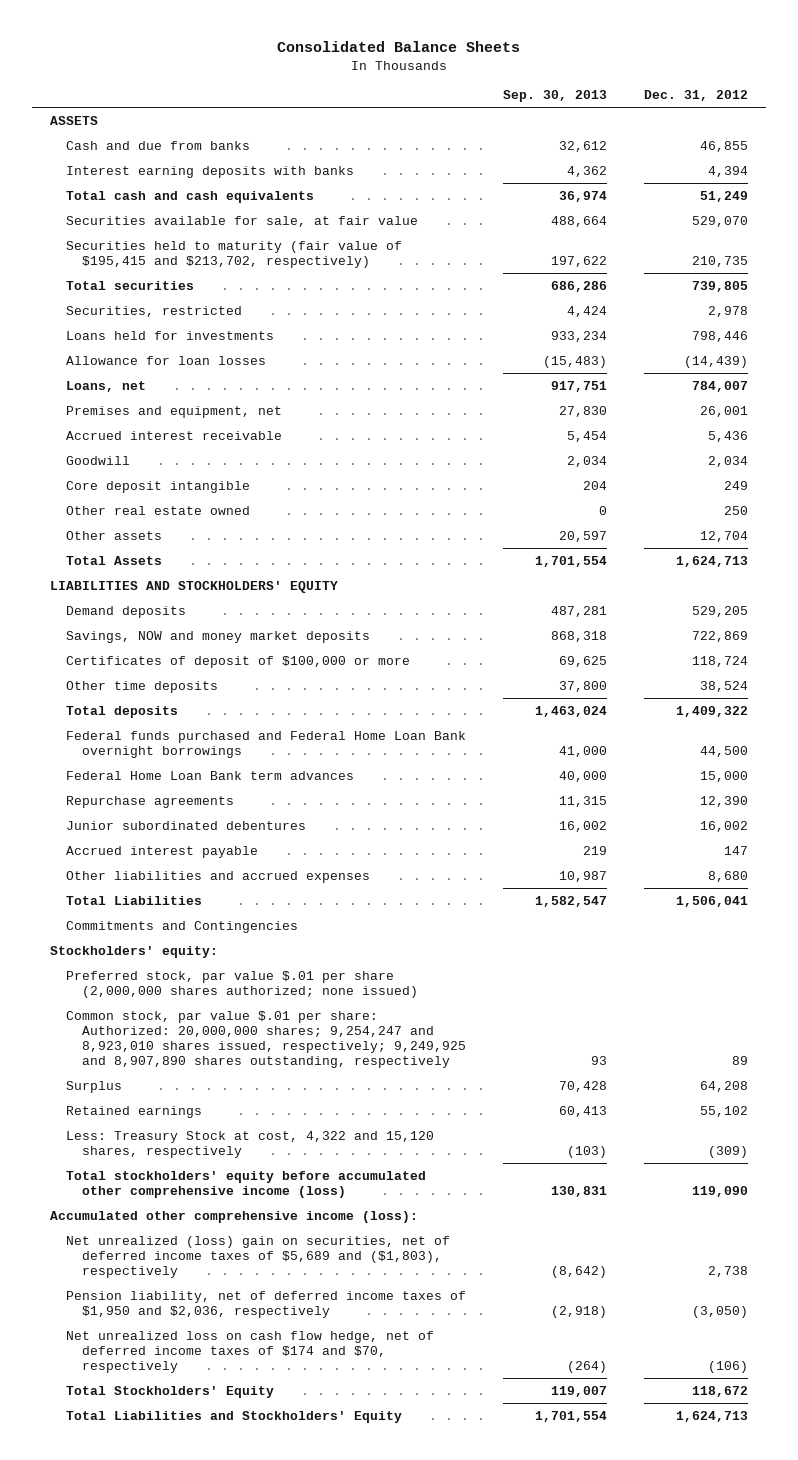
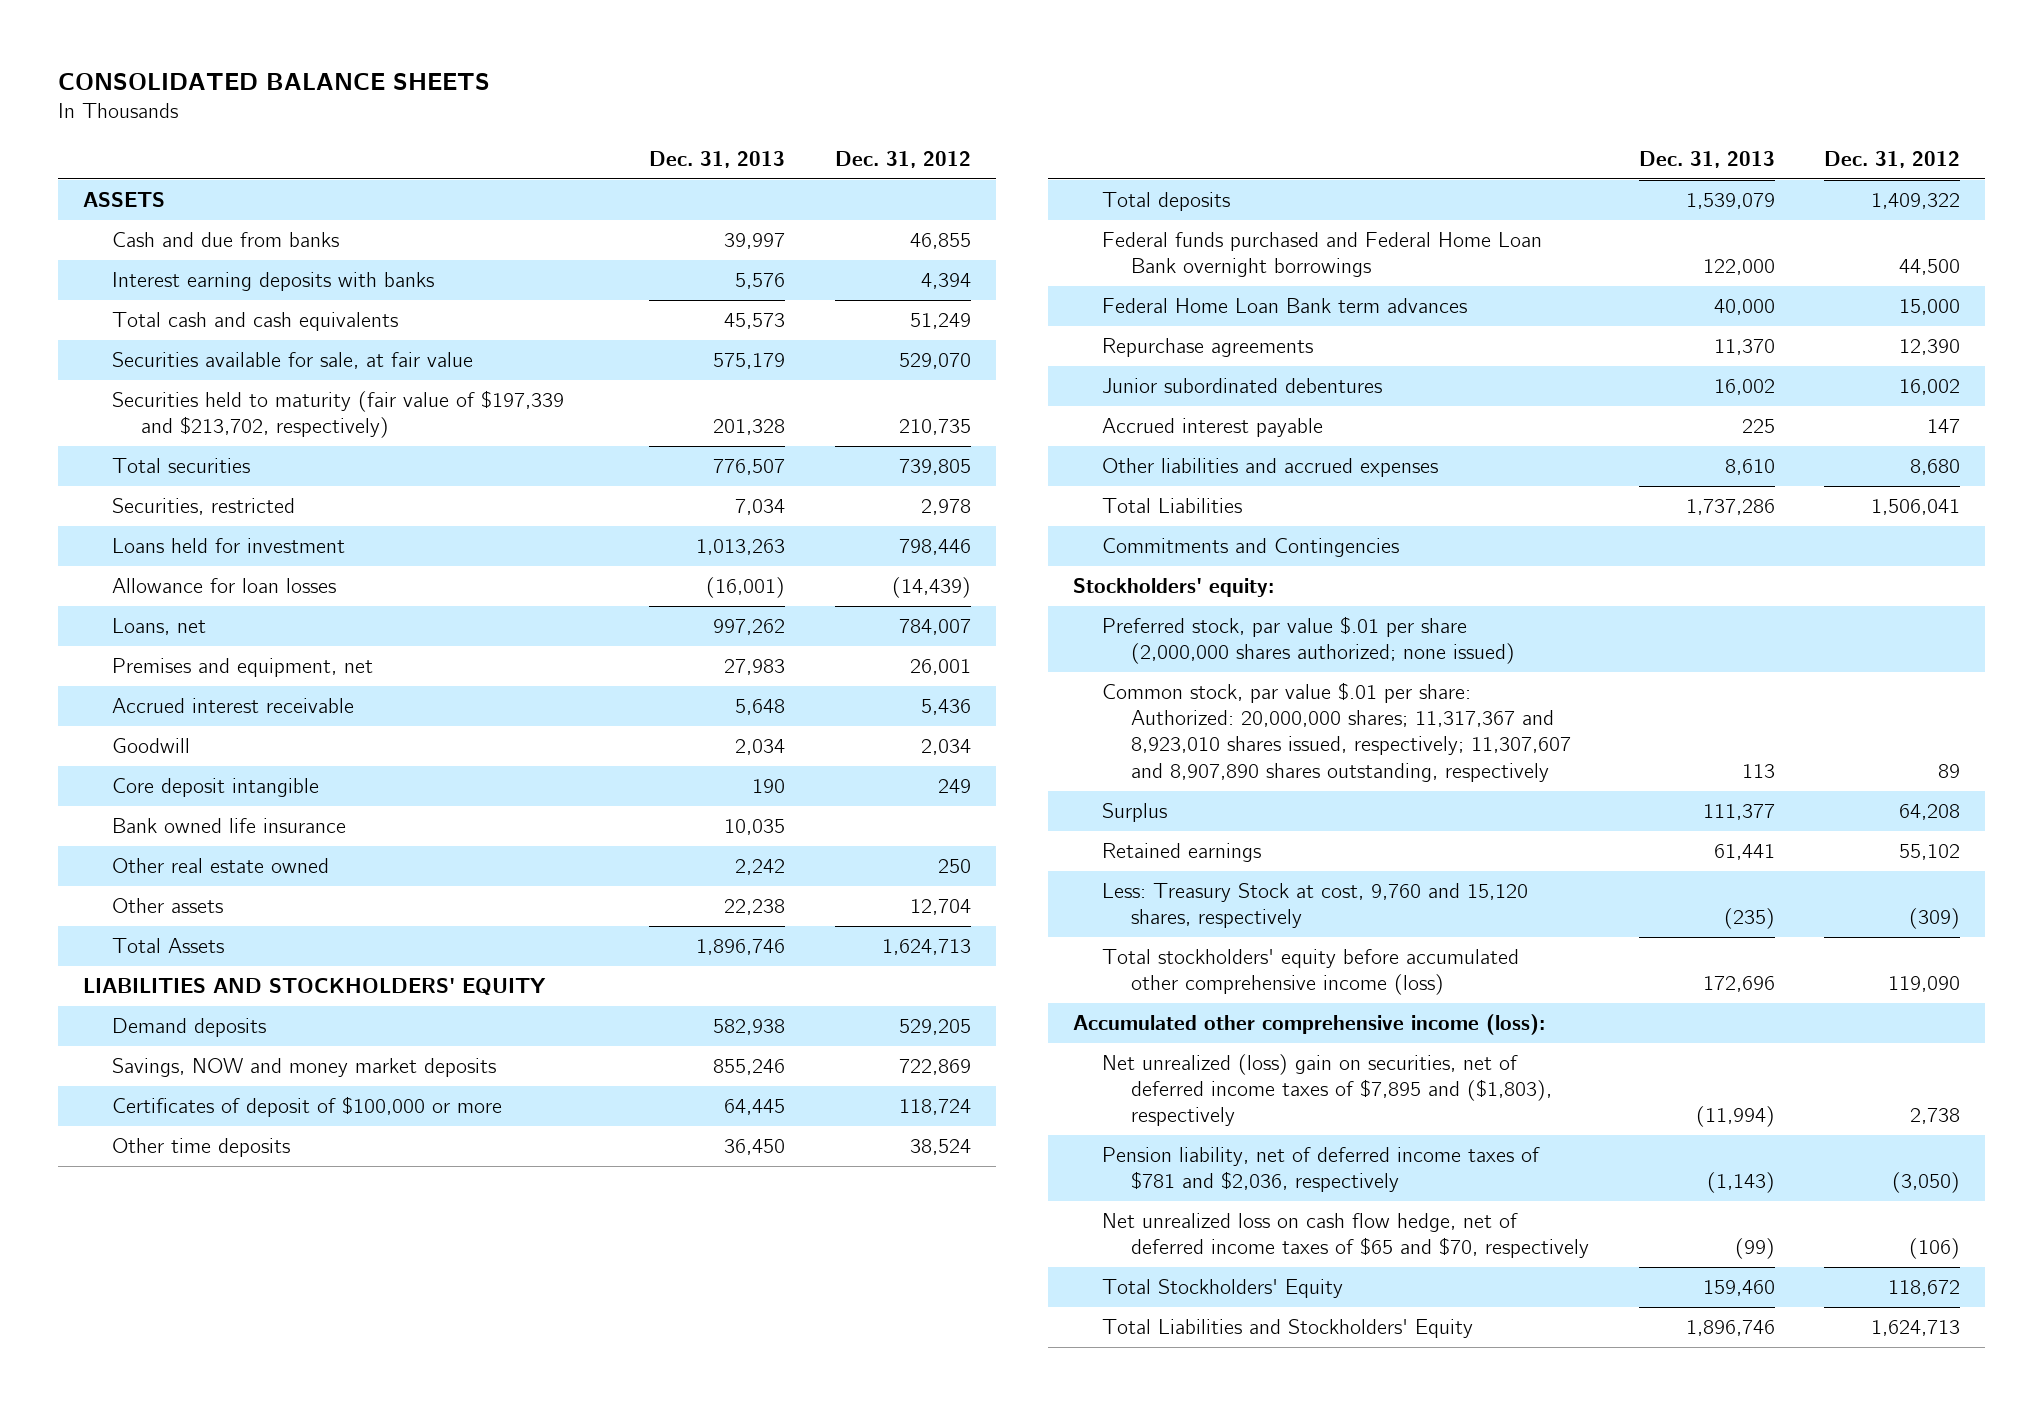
[277,41,521,53] Consolidated Balance Sheets -> [58,73,491,91] CONSOLIDATED BALANCE SHEETS
[503,90,608,103] Sep. 30, 2013 -> none
none -> [649,150,786,168] Dec. 31, 2013
[66,240,403,268] Securities held to maturity (fair value of $195,415 and $213,702, respectively) -> [112,390,565,439] Securities held to maturity (fair value of $197,339 and $213,702, respectively)
[66,330,275,340] Loans held for investments -> [112,538,346,554] Loans held for investment
none -> [112,818,347,834] Bank owned life insurance
[66,1010,466,1068] Common stock, par value $.01 per share: Authorized: 20,000,000 shares; 9,254,247 and 8,923,010 shares issued, respectively; 9,249,925 and 8,907,890 shares outstanding, respectively -> [1101,682,1571,782] Common stock, par value $.01 per share: Authorized: 20,000,000 shares; 11,317,367 and 8,923,010 shares issued, respectively; 11,307,607 and 8,907,890 shares outstanding, respectively
[66,1130,435,1158] Less: Treasury Stock at cost, 4,322 and 15,120 shares, respectively -> [1101,883,1528,929] Less: Treasury Stock at cost, 9,760 and 15,120 shares, respectively
[66,1235,451,1278] Net unrealized (loss) gain on securities, net of deferred income taxes of $5,689 and ($1,803), respectively -> [1101,1054,1552,1127] Net unrealized (loss) gain on securities, net of deferred income taxes of $7,895 and ($1,803), respectively
[66,1290,467,1318] Pension liability, net of deferred income taxes of $1,950 and $2,036, respectively -> [1101,1147,1540,1193] Pension liability, net of deferred income taxes of $781 and $2,036, respectively
[66,1330,435,1373] Net unrealized loss on cash flow hedge, net of deferred income taxes of $174 and $70, respectively -> [1101,1213,1589,1259] Net unrealized loss on cash flow hedge, net of deferred income taxes of $65 and $70, respectively

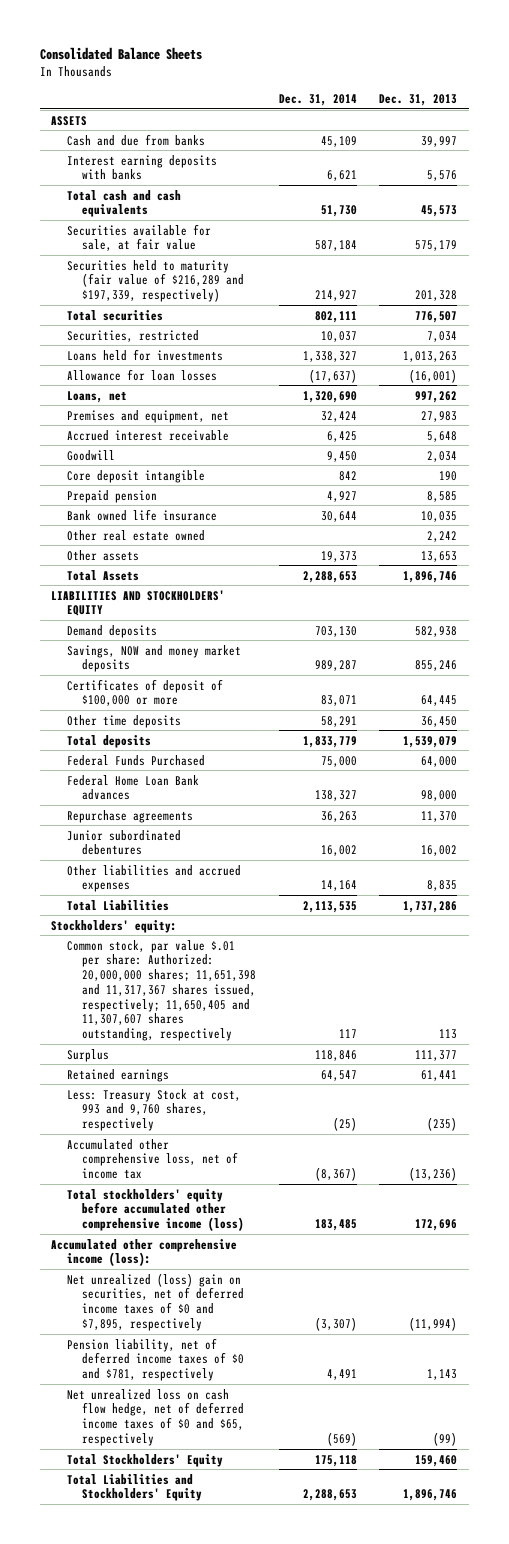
[58,73,491,91] CONSOLIDATED BALANCE SHEETS -> [40,47,203,61] Consolidated Balance Sheets
[835,150,972,168] Dec. 31, 2012 -> none
none -> [278,94,357,107] Dec. 31, 2014
[112,390,565,439] Securities held to maturity (fair value of $197,339 and $213,702, respectively) -> [66,259,245,303] Securities held to maturity (fair value of $216,289 and $197,339, respectively)
[112,538,346,554] Loans held for investment -> [66,348,223,361] Loans held for investments
none -> [66,489,157,503] Prepaid pension
[724,899,786,916] 22,238 -> [421,550,458,562] 13,653
[1101,232,1542,278] Federal funds purchased and Federal Home Loan Bank overnight borrowings -> [66,754,205,766] Federal Funds Purchased
[1702,259,1775,276] 122,000 -> [421,755,458,767] 64,000
[1101,298,1467,314] Federal Home Loan Bank term advances -> [66,774,199,801] Federal Home Loan Bank advances
[1713,299,1775,316] 40,000 -> [421,790,458,802] 98,000
[1101,418,1323,438] Accrued interest payable -> none
[1724,459,1775,476] 8,610 -> [427,880,458,892] 8,835
[1101,538,1399,558] Commitments and Contingencies -> none
[1101,616,1515,665] Preferred stock, par value $.01 per share (2,000,000 shares authorized; none issued) -> none
[1101,682,1571,782] Common stock, par value $.01 per share: Authorized: 20,000,000 shares; 11,317,367 and 8,923,010 shares issued, respectively; 11,307,607 and 8,907,890 shares outstanding, respectively -> [66,939,257,1042] Common stock, par value $.01 per share: Authorized: 20,000,000 shares; 11,651,398 and 11,317,367 shares issued, respectively; 11,650,405 and 11,307,607 shares outstanding, respectively
[1101,883,1528,929] Less: Treasury Stock at cost, 9,760 and 15,120 shares, respectively -> [66,1088,241,1132] Less: Treasury Stock at cost, 993 and 9,760 shares, respectively
none -> [66,1138,239,1180] Accumulated other comprehensive loss, net of income tax
[1101,1054,1552,1127] Net unrealized (loss) gain on securities, net of deferred income taxes of $7,895 and ($1,803), respectively -> [66,1272,245,1331] Net unrealized (loss) gain on securities, net of deferred income taxes of $0 and $7,895, respectively
[1101,1147,1540,1193] Pension liability, net of deferred income taxes of $781 and $2,036, respectively -> [66,1337,245,1382] Pension liability, net of deferred income taxes of $0 and $781, respectively
[1706,1172,1775,1194] (1,143) -> [427,1369,458,1381] 1,143
[1101,1213,1589,1259] Net unrealized loss on cash flow hedge, net of deferred income taxes of $65 and $70, respectively -> [66,1388,245,1446] Net unrealized loss on cash flow hedge, net of deferred income taxes of $0 and $65, respectively

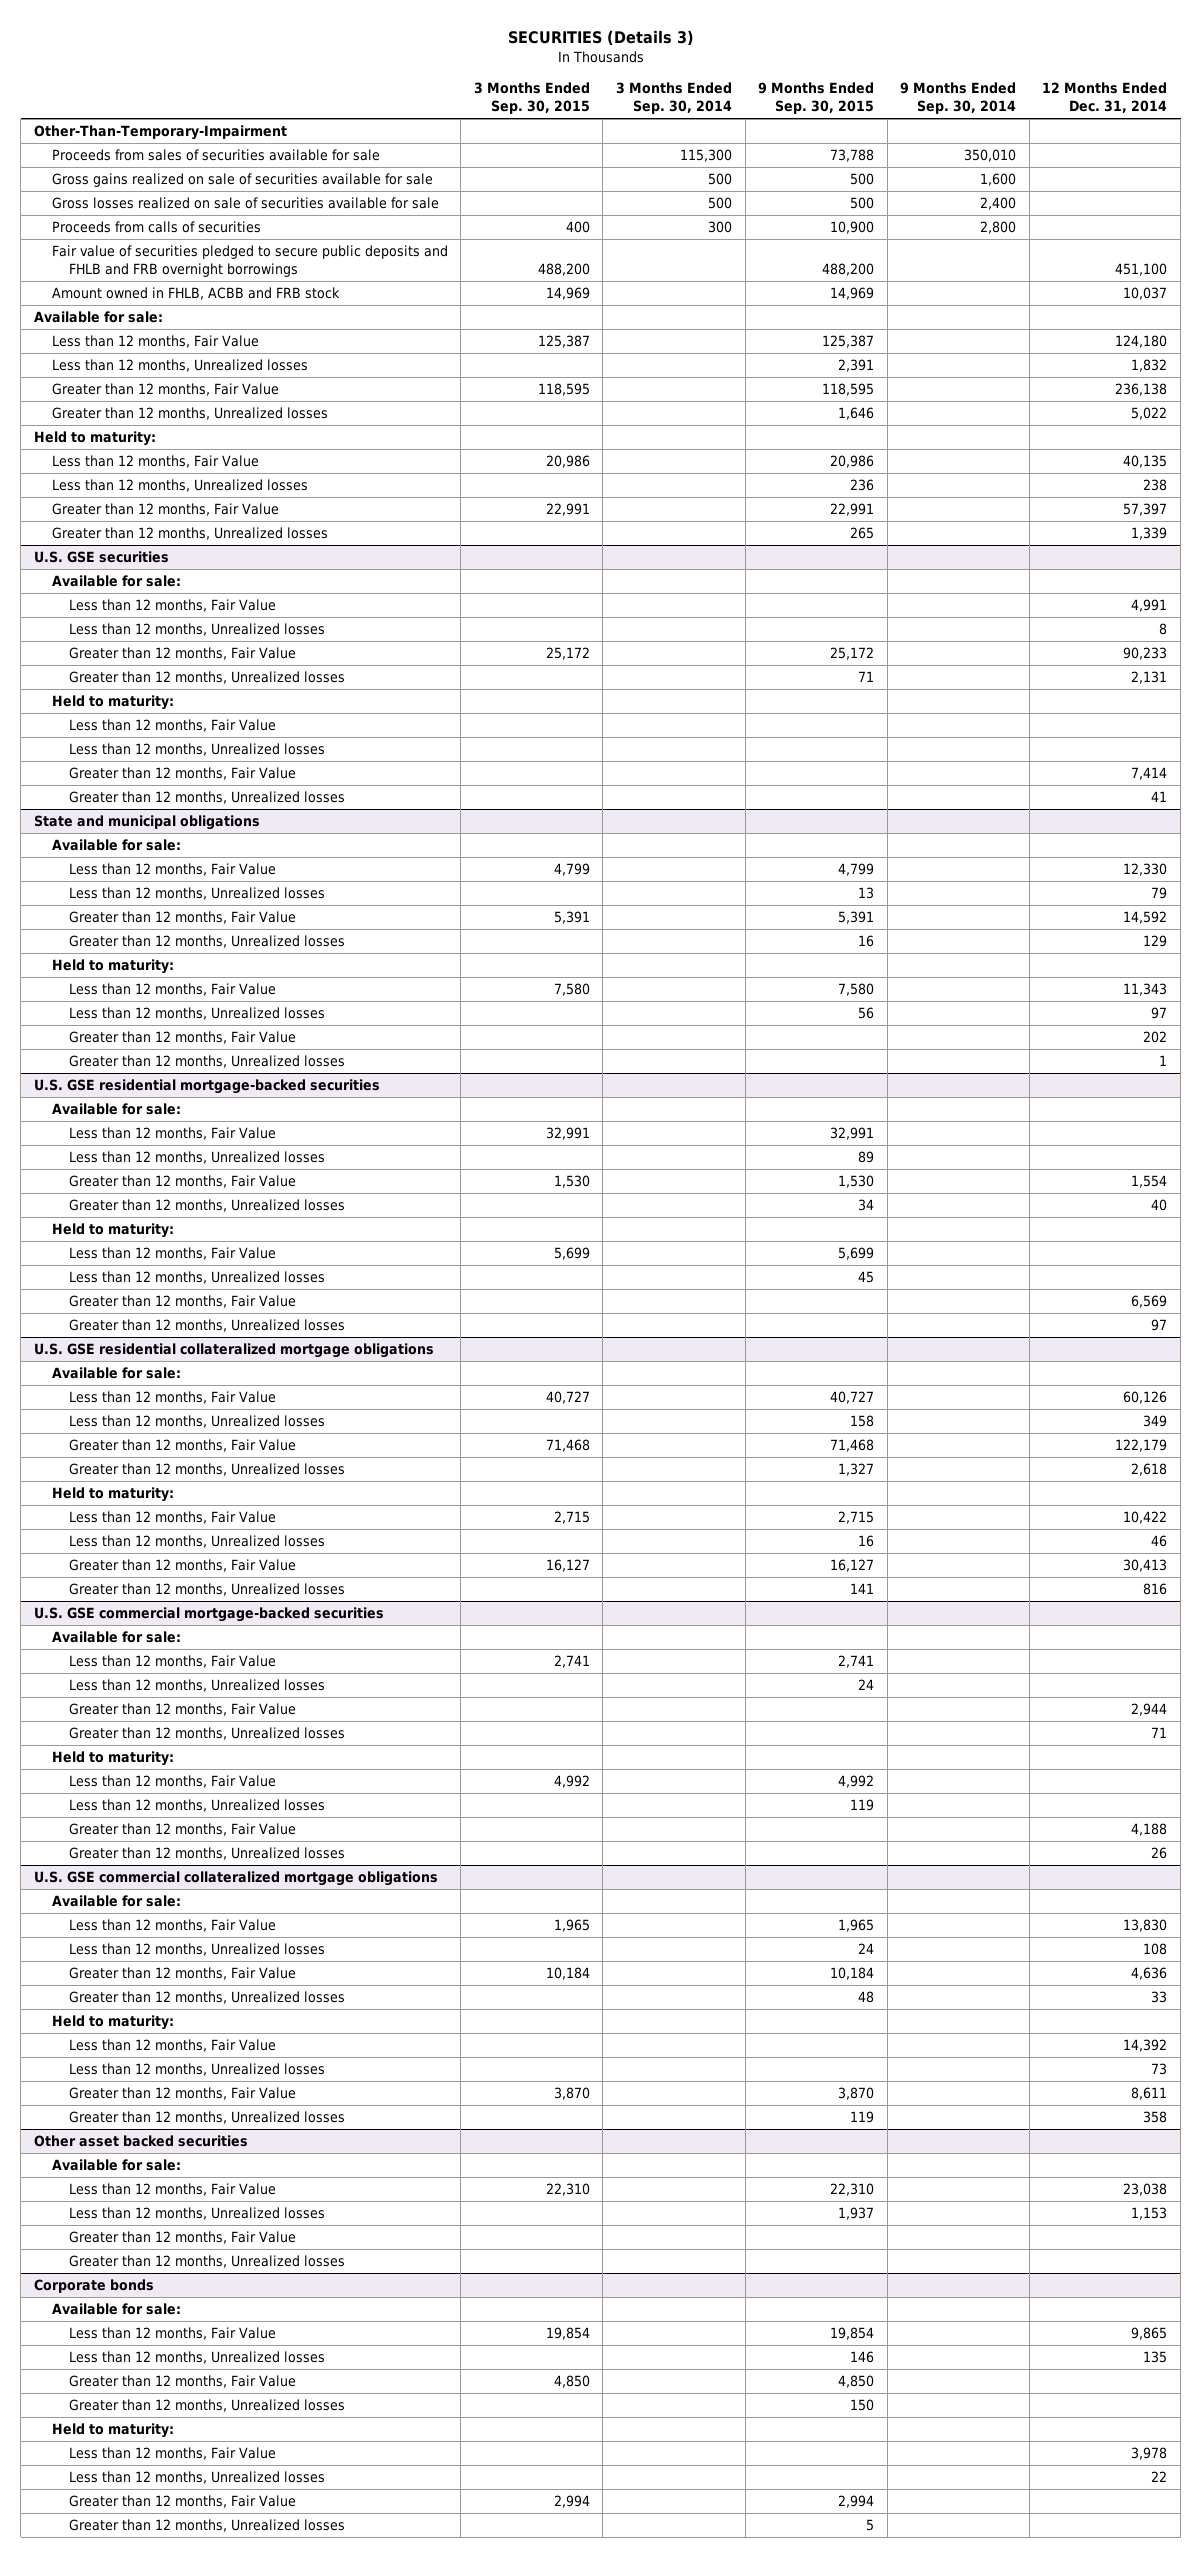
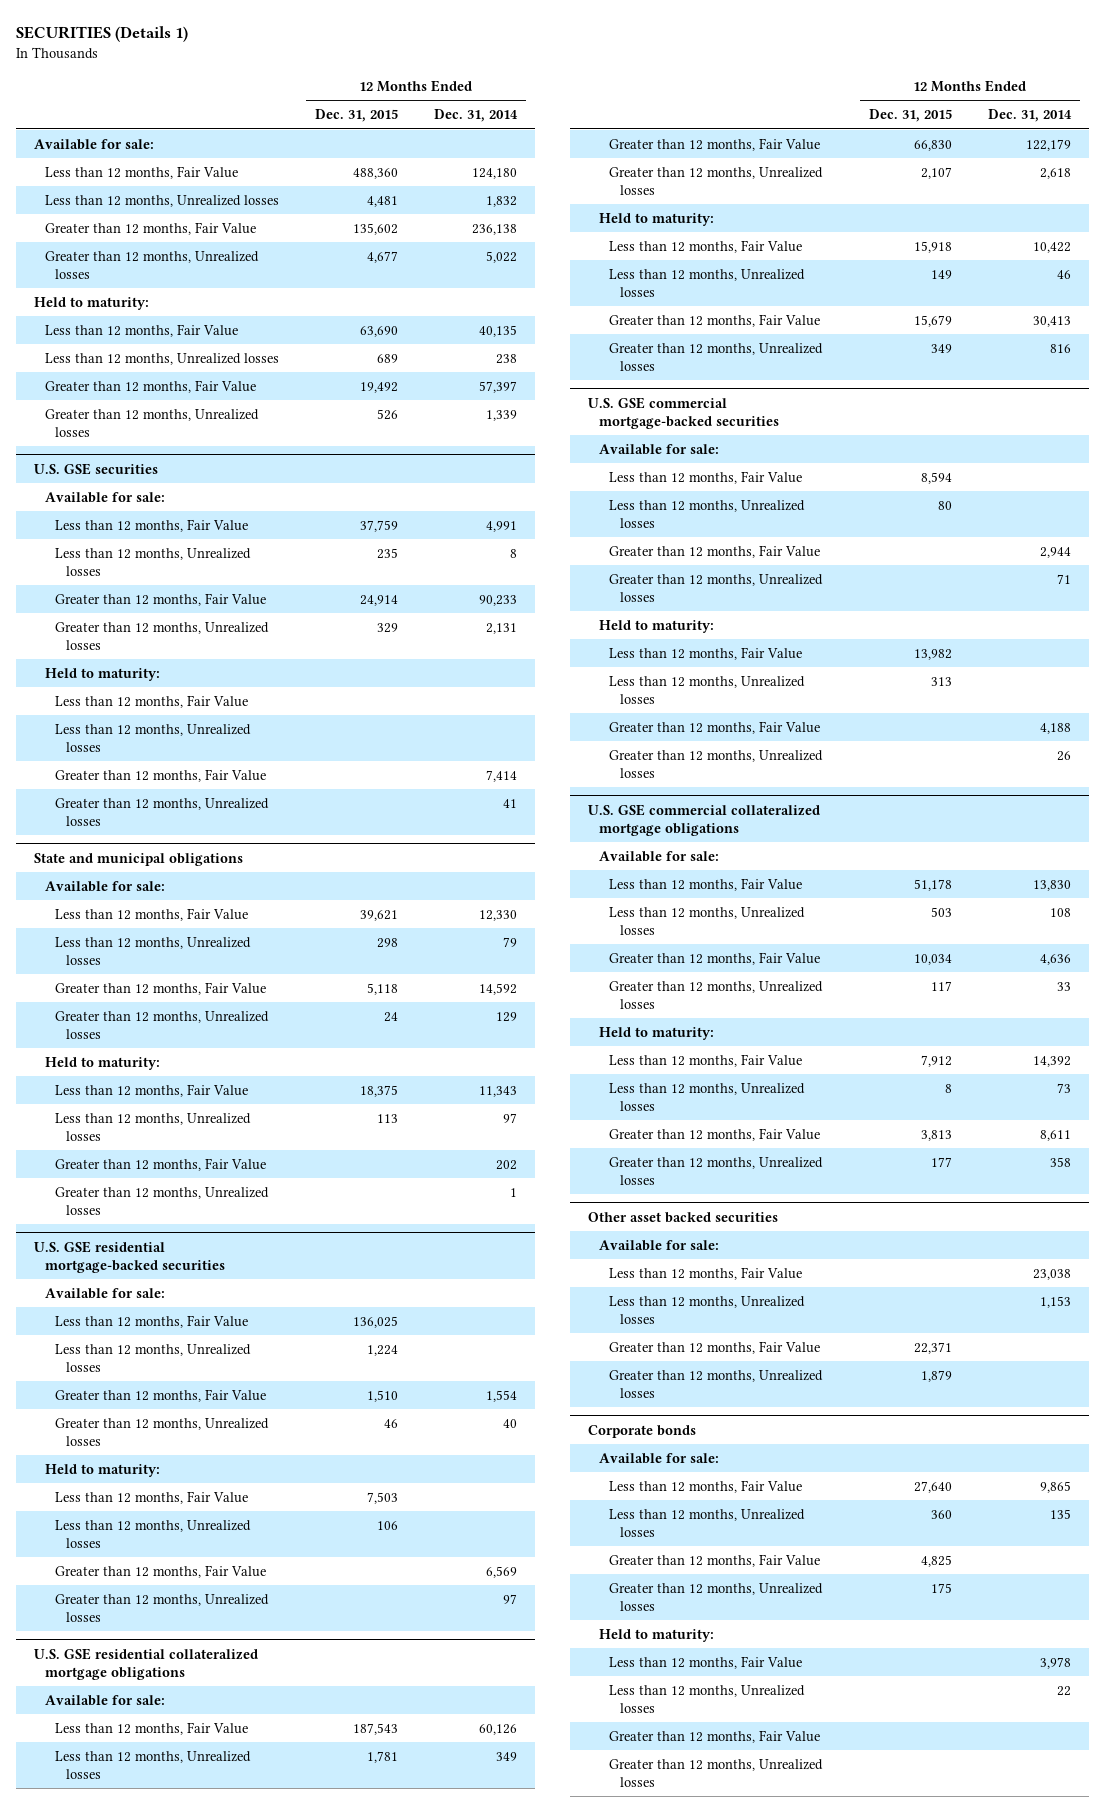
[507,29,694,46] SECURITIES (Details 3) -> [16,26,189,43] SECURITIES (Details 1)
[473,82,590,115] 3 Months Ended Sep. 30, 2015 -> none
[615,82,732,115] 3 Months Ended Sep. 30, 2014 -> none
[758,82,875,115] 9 Months Ended Sep. 30, 2015 -> none
[900,82,1017,115] 9 Months Ended Sep. 30, 2014 -> none
none -> [314,109,398,123] Dec. 31, 2015
[33,125,287,141] Other-Than-Temporary-Impairment -> none
[51,149,380,162] Proceeds from sales of securities available for sale -> none
[51,173,433,188] Gross gains realized on sale of securities available for sale -> none
[51,197,439,210] Gross losses realized on sale of securities available for sale -> none
[51,221,261,234] Proceeds from calls of securities -> none
[51,245,448,278] Fair value of securities pledged to secure public deposits and FHLB and FRB overnight borrowings -> none
[51,287,340,301] Amount owned in FHLB, ACBB and FRB stock -> none

